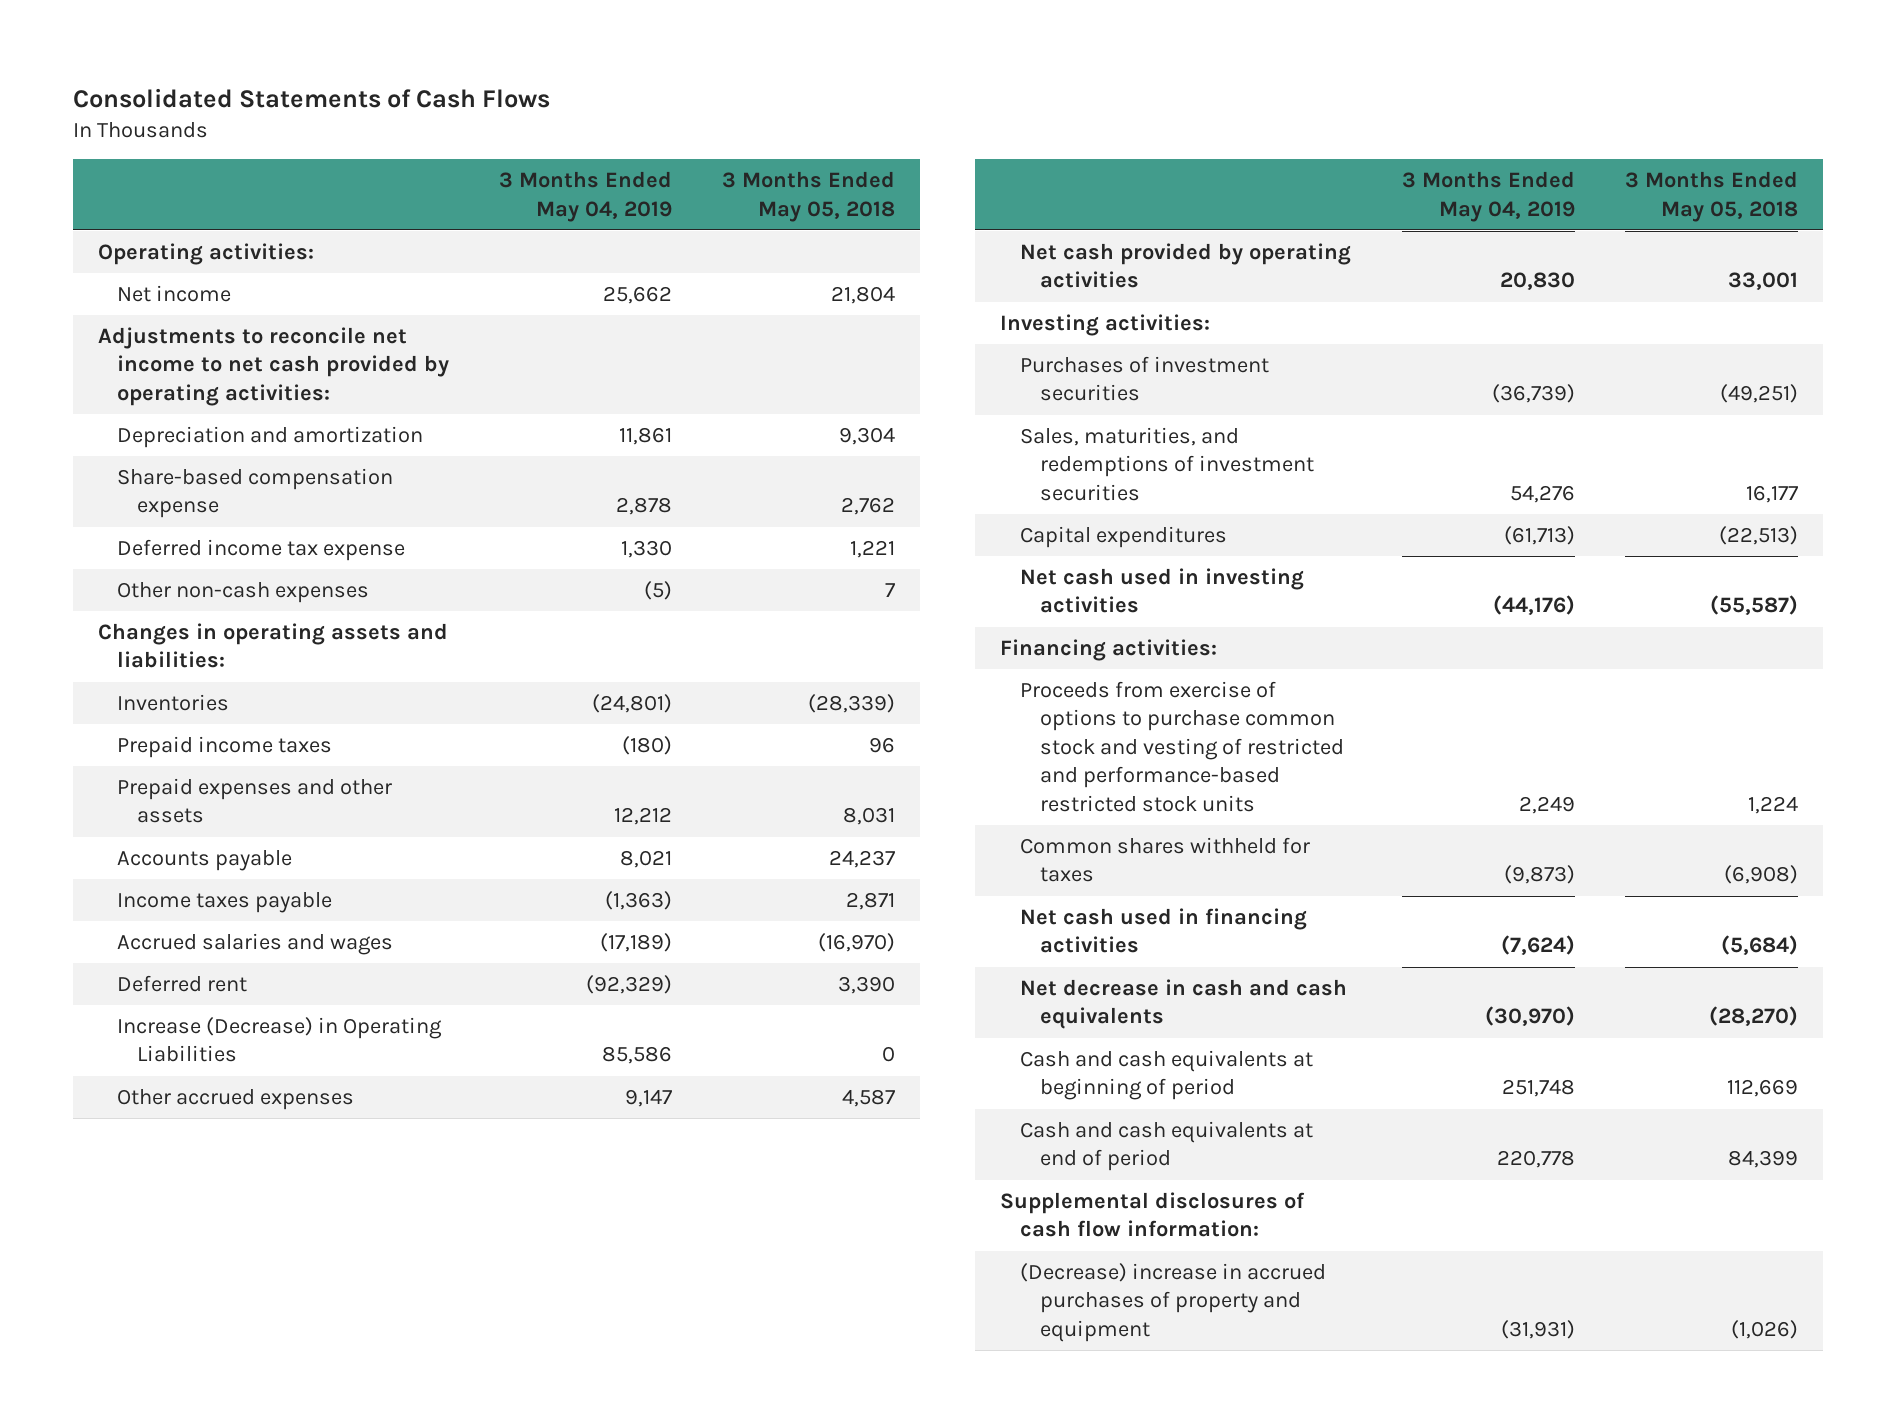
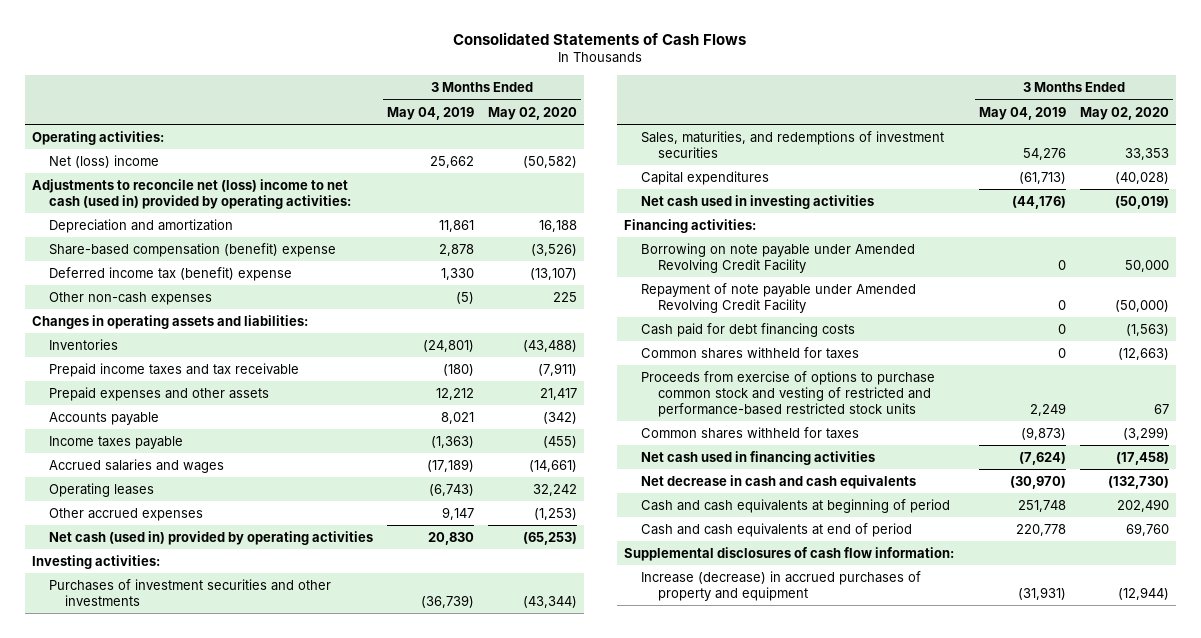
[722,171,896,222] 3 Months Ended May 05, 2018 -> none
none -> [488,106,578,120] May 02, 2020
[117,285,232,303] Net income -> [48,154,159,168] Net (loss) income
[97,327,450,406] Adjustments to reconcile net income to net cash provided by operating activities: -> [31,178,351,209] Adjustments to reconcile net (loss) income to net cash (used in) provided by operating activities:
[117,468,394,519] Share-based compensation expense -> [48,242,336,257] Share-based compensation (benefit) expense
[117,539,406,562] Deferred income tax expense -> [48,266,292,281] Deferred income tax (benefit) expense
[117,736,333,759] Prepaid income taxes -> [48,362,299,377] Prepaid income taxes and tax receivable
[117,975,248,993] Deferred rent -> none
[117,1017,443,1063] Increase (Decrease) in Operating Liabilities -> none
none -> [48,482,154,497] Operating leases
[1020,243,1352,289] Net cash provided by operating activities -> [48,530,373,545] Net cash (used in) provided by operating activities
[1020,356,1270,402] Purchases of investment securities -> [48,578,331,606] Purchases of investment securities and other investments
none -> [640,242,915,273] Borrowing on note payable under Amended Revolving Credit Facility
none -> [640,282,916,313] Repayment of note payable under Amended Revolving Credit Facility
none -> [640,322,855,337] Cash paid for debt financing costs
none -> [640,346,859,359] Common shares withheld for taxes
[1020,1263,1327,1342] (Decrease) increase in accrued purchases of property and equipment -> [640,570,921,601] Increase (decrease) in accrued purchases of property and equipment

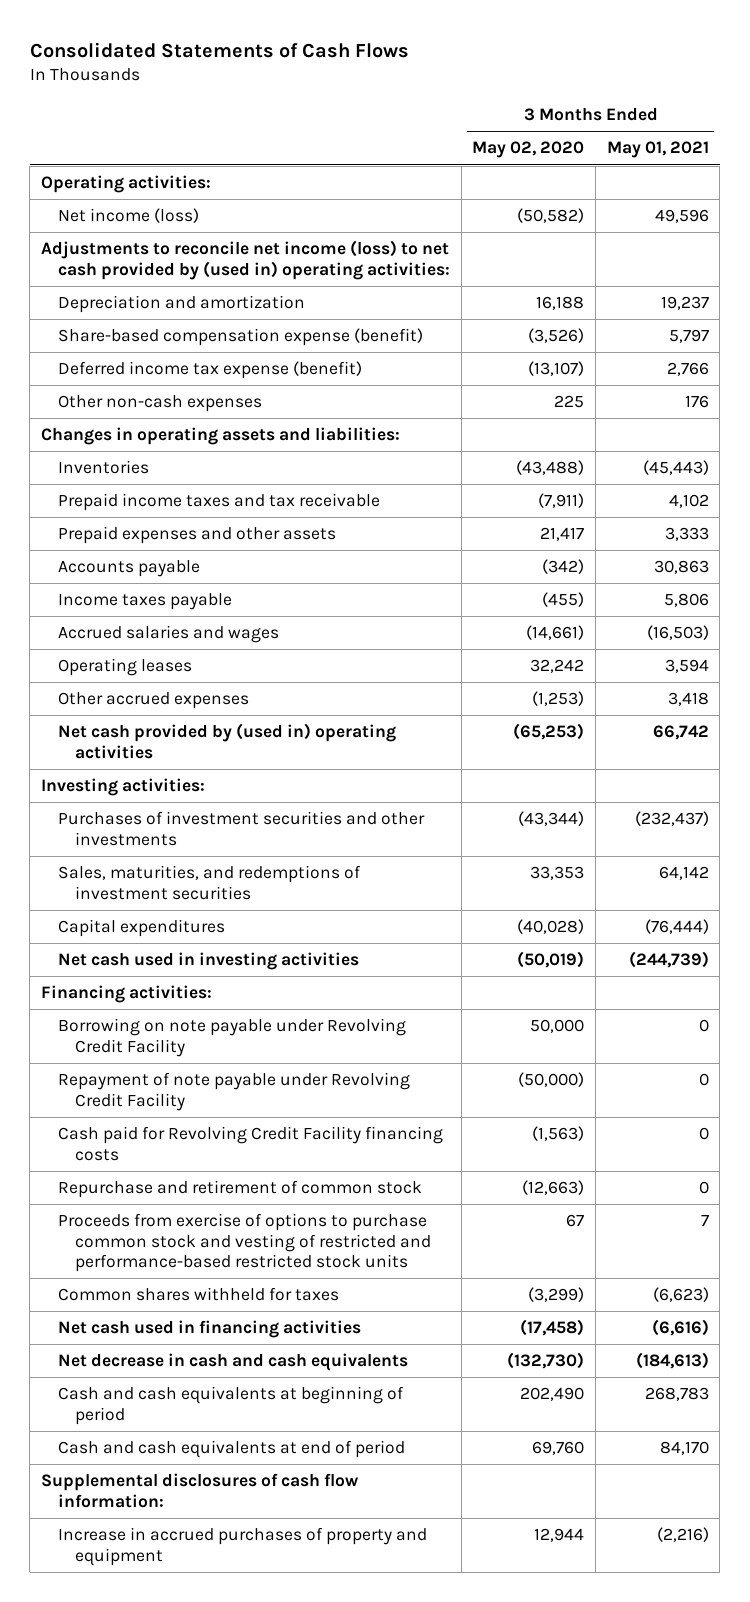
[386,106,474,120] May 04, 2019 -> none
none -> [606,141,709,159] May 01, 2021
[48,154,159,168] Net (loss) income -> [58,208,200,224] Net income (loss)
[31,178,351,209] Adjustments to reconcile net (loss) income to net cash (used in) provided by operating activities: -> [41,240,451,280] Adjustments to reconcile net income (loss) to net cash provided by (used in) operating activities:
[48,242,336,257] Share-based compensation (benefit) expense -> [58,328,424,347] Share-based compensation expense (benefit)
[48,266,292,281] Deferred income tax (benefit) expense -> [58,361,363,380] Deferred income tax expense (benefit)
[48,530,373,545] Net cash (used in) provided by operating activities -> [58,723,397,759] Net cash provided by (used in) operating activities
[640,242,915,273] Borrowing on note payable under Amended Revolving Credit Facility -> [58,1018,407,1057] Borrowing on note payable under Revolving Credit Facility
[640,282,916,313] Repayment of note payable under Amended Revolving Credit Facility -> [58,1072,411,1111] Repayment of note payable under Revolving Credit Facility
[640,322,855,337] Cash paid for debt financing costs -> [58,1126,444,1161] Cash paid for Revolving Credit Facility financing costs
[640,346,859,359] Common shares withheld for taxes -> [58,1180,423,1199] Repurchase and retirement of common stock
[640,570,921,601] Increase (decrease) in accrued purchases of property and equipment -> [58,1527,428,1566] Increase in accrued purchases of property and equipment
[1118,586,1170,600] (12,944) -> [534,1528,585,1543] 12,944

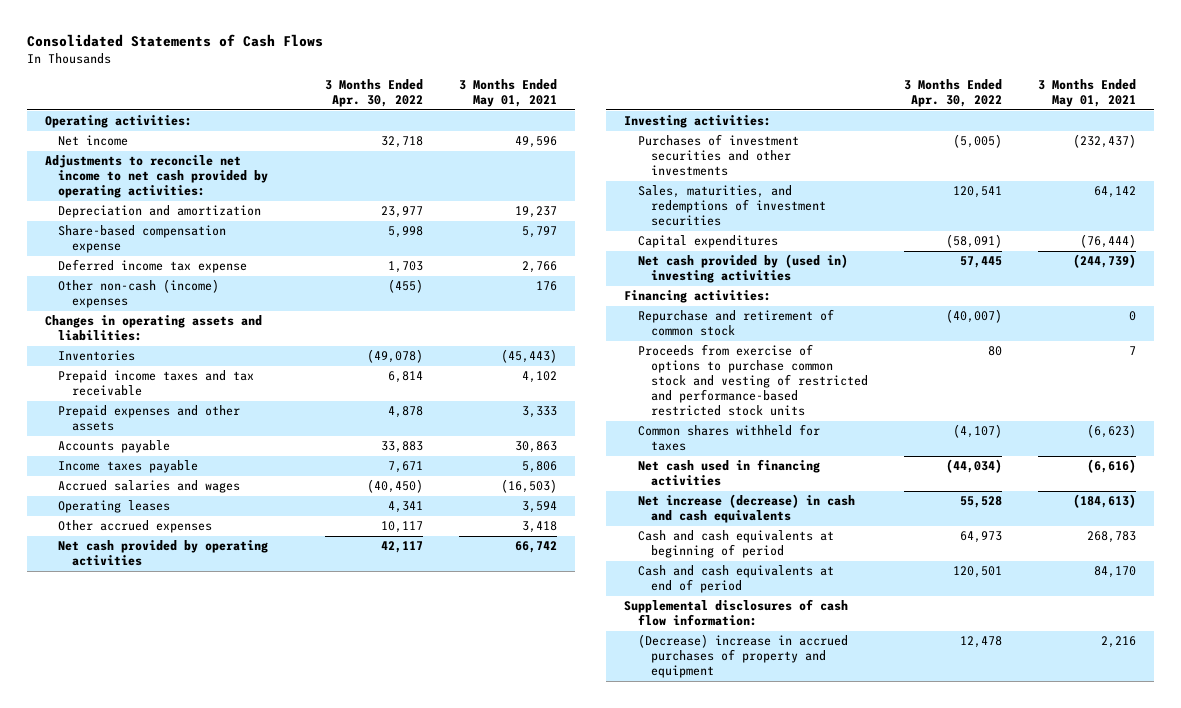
[472,141,585,159] May 02, 2020 -> none
none -> [325,79,424,108] 3 Months Ended Apr. 30, 2022
[58,208,200,224] Net income (loss) -> [58,135,129,147] Net income
[41,240,451,280] Adjustments to reconcile net income (loss) to net cash provided by (used in) operating activities: -> [44,155,269,199] Adjustments to reconcile net income to net cash provided by operating activities:
[58,328,424,347] Share-based compensation expense (benefit) -> [58,225,227,254] Share-based compensation expense
[58,361,363,380] Deferred income tax expense (benefit) -> [58,259,248,274] Deferred income tax expense
[58,395,263,413] Other non-cash expenses -> [58,279,220,309] Other non-cash (income) expenses
[58,723,397,759] Net cash provided by (used in) operating activities -> [58,540,269,567] Net cash provided by operating activities
[58,952,360,971] Net cash used in investing activities -> [637,254,848,284] Net cash provided by (used in) investing activities
[58,1018,407,1057] Borrowing on note payable under Revolving Credit Facility -> none
[58,1072,411,1111] Repayment of note payable under Revolving Credit Facility -> none
[58,1126,444,1161] Cash paid for Revolving Credit Facility financing costs -> none
[58,1353,409,1372] Net decrease in cash and cash equivalents -> [637,494,855,524] Net increase (decrease) in cash and cash equivalents
[58,1527,428,1566] Increase in accrued purchases of property and equipment -> [637,634,848,679] (Decrease) increase in accrued purchases of property and equipment
[656,1527,709,1543] (2,216) -> [1101,636,1137,649] 2,216

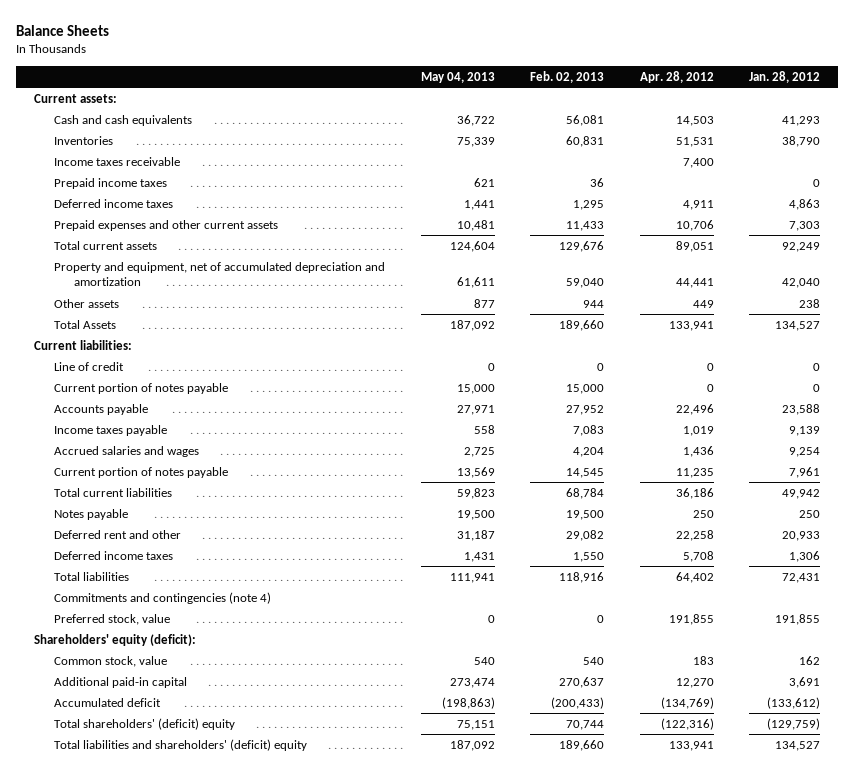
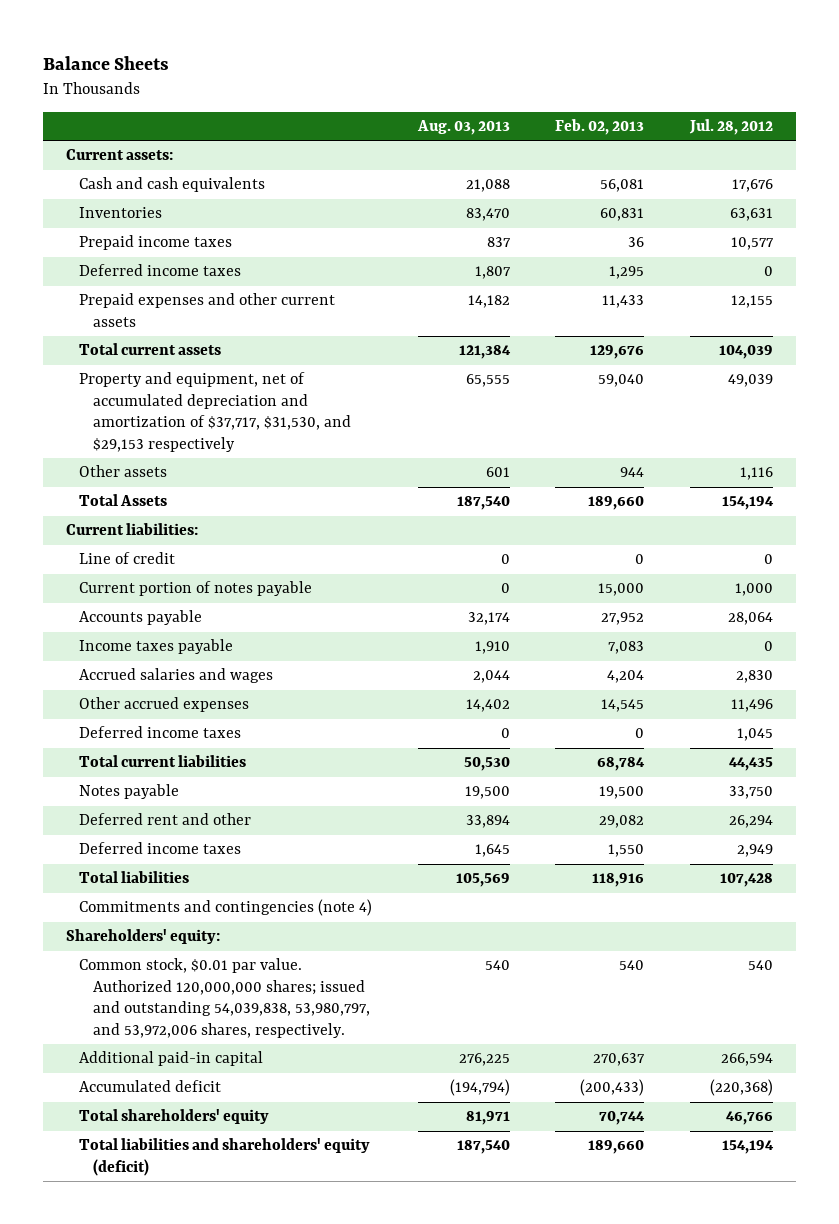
[420,71,495,83] May 04, 2013 -> none
[639,70,714,83] Apr. 28, 2012 -> none
[749,70,821,83] Jan. 28, 2012 -> none
none -> [416,120,510,136] Aug. 03, 2013
none -> [688,119,773,136] Jul. 28, 2012
[53,156,180,166] Income taxes receivable -> none
[53,261,385,287] Property and equipment, net of accumulated depreciation and amortization -> [79,372,351,452] Property and equipment, net of accumulated depreciation and amortization of $37,717, $31,530, and $29,153 respectively
[53,466,228,478] Current portion of notes payable -> [79,697,250,713] Other accrued expenses
none -> [79,726,242,739] Deferred income taxes
[53,613,170,625] Preferred stock, value -> none
[33,633,196,646] Shareholders' equity (deficit): -> [65,929,220,945] Shareholders' equity:
[53,655,167,667] Common stock, value -> [79,958,370,1038] Common stock, $0.01 par value. Authorized 120,000,000 shares; issued and outstanding 54,039,838, 53,980,797, and 53,972,006 shares, respectively.
[53,717,235,730] Total shareholders' (deficit) equity -> [79,1109,270,1125] Total shareholders' equity
[53,738,307,751] Total liabilities and shareholders' (deficit) equity -> [79,1138,371,1176] Total liabilities and shareholders' equity (deficit)

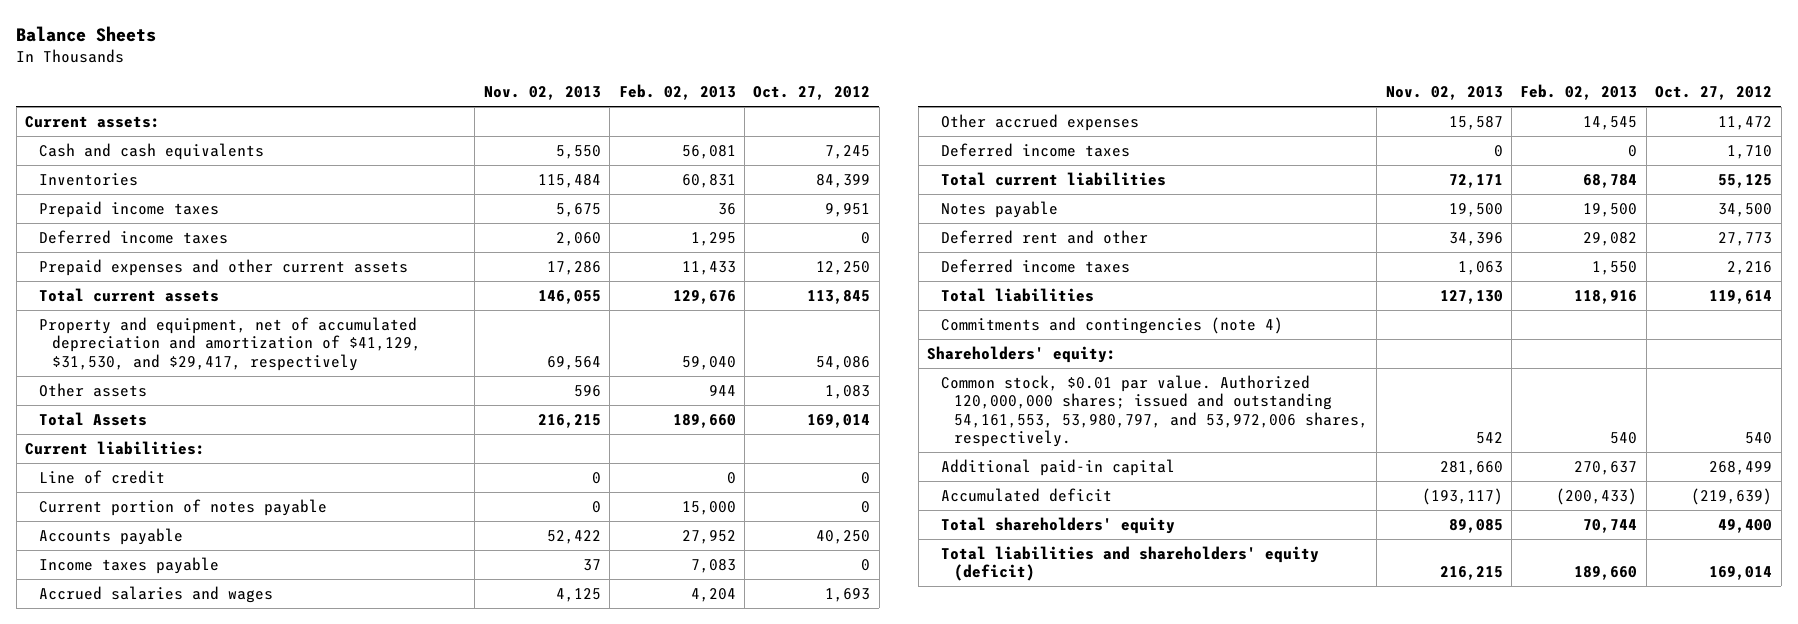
[416,120,510,136] Aug. 03, 2013 -> none
[688,119,773,136] Jul. 28, 2012 -> none
none -> [483,86,601,101] Nov. 02, 2013
none -> [753,86,871,101] Oct. 27, 2012
[79,372,351,452] Property and equipment, net of accumulated depreciation and amortization of $37,717, $31,530, and $29,153 respectively -> [38,316,421,371] Property and equipment, net of accumulated depreciation and amortization of $41,129, $31,530, and $29,417, respectively
[79,958,370,1038] Common stock, $0.01 par value. Authorized 120,000,000 shares; issued and outstanding 54,039,838, 53,980,797, and 53,972,006 shares, respectively. -> [940,374,1368,448] Common stock, $0.01 par value. Authorized 120,000,000 shares; issued and outstanding 54,161,553, 53,980,797, and 53,972,006 shares, respectively.

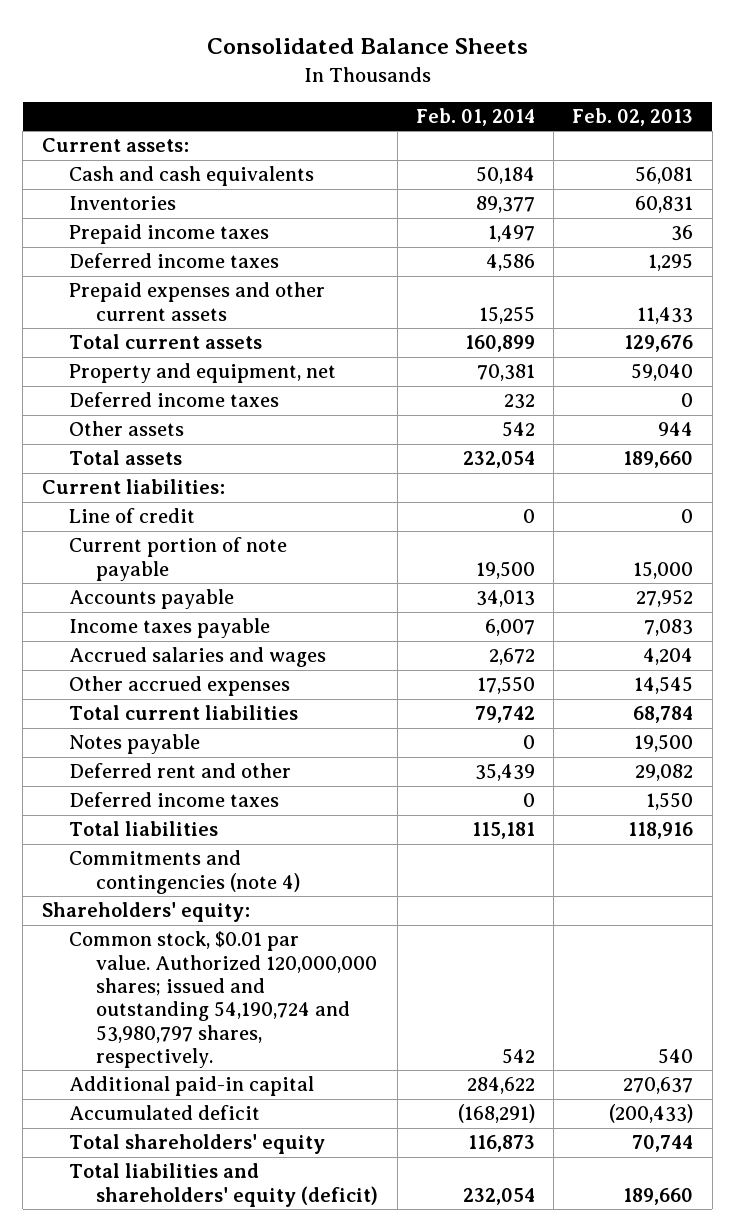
[16,25,157,42] Balance Sheets -> [206,38,528,55] Consolidated Balance Sheets
[483,86,601,101] Nov. 02, 2013 -> none
[753,86,871,101] Oct. 27, 2012 -> none
none -> [415,108,535,127] Feb. 01, 2014
[38,316,421,371] Property and equipment, net of accumulated depreciation and amortization of $41,129, $31,530, and $29,417, respectively -> [68,363,336,384] Property and equipment, net
[940,142,1130,157] Deferred income taxes -> [68,392,279,408] Deferred income taxes
[38,411,147,426] Total Assets -> [68,450,182,466] Total assets
[38,498,327,516] Current portion of notes payable -> [68,537,287,581] Current portion of note payable
[940,374,1368,448] Common stock, $0.01 par value. Authorized 120,000,000 shares; issued and outstanding 54,161,553, 53,980,797, and 53,972,006 shares, respectively. -> [68,931,378,1069] Common stock, $0.01 par value. Authorized 120,000,000 shares; issued and outstanding 54,190,724 and 53,980,797 shares, respectively.

